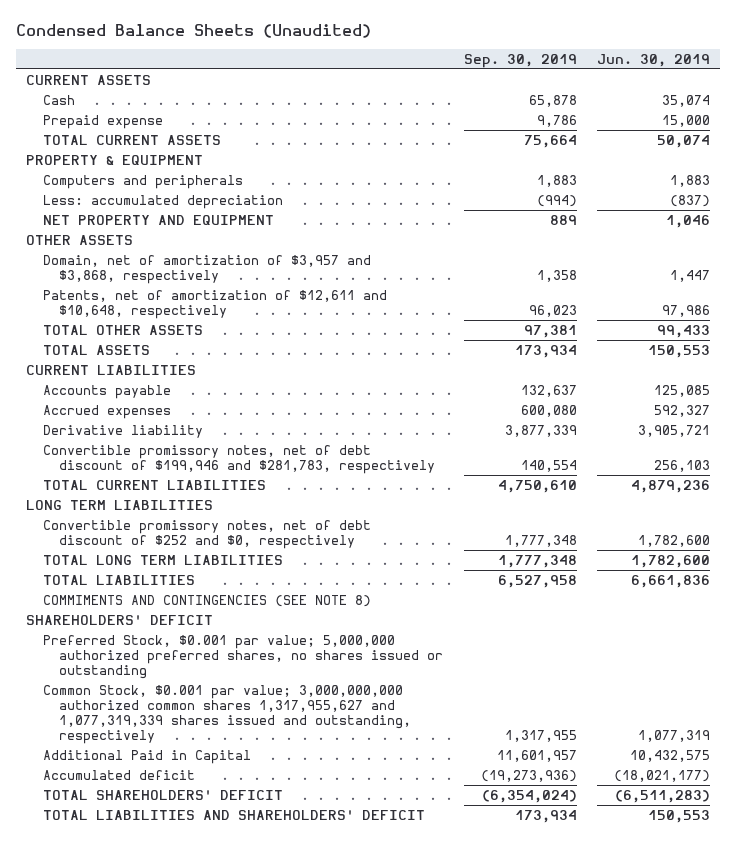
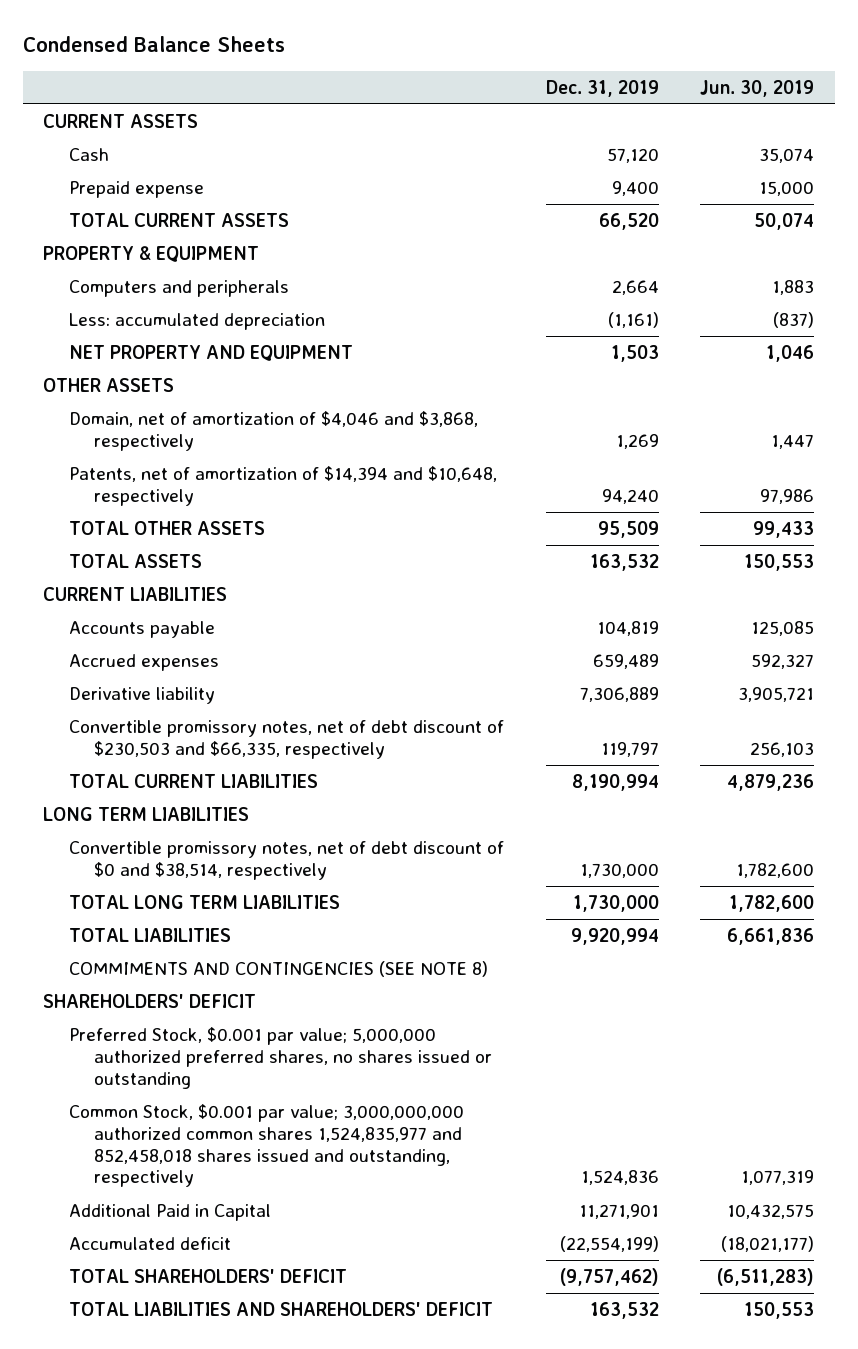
[15,24,371,39] Condensed Balance Sheets (Unaudited) -> [22,36,285,53] Condensed Balance Sheets
[463,53,577,68] Sep. 30, 2019 -> none
none -> [545,79,659,97] Dec. 31, 2019
[42,254,371,285] Domain, net of amortization of $3,957 and $3,868, respectively -> [68,410,478,451] Domain, net of amortization of $4,046 and $3,868, respectively
[42,289,387,320] Patents, net of amortization of $12,611 and $10,648, respectively -> [68,465,497,506] Patents, net of amortization of $14,394 and $10,648, respectively
[42,444,436,475] Convertible promissory notes, net of debt discount of $199,946 and $281,783, respectively -> [68,719,504,759] Convertible promissory notes, net of debt discount of $230,503 and $66,335, respectively
[42,519,371,550] Convertible promissory notes, net of debt discount of $252 and $0, respectively -> [68,840,504,880] Convertible promissory notes, net of debt discount of $0 and $38,514, respectively
[42,684,412,745] Common Stock, $0.001 par value; 3,000,000,000 authorized common shares 1,317,955,627 and 1,077,319,339 shares issued and outstanding, respectively -> [68,1103,464,1188] Common Stock, $0.001 par value; 3,000,000,000 authorized common shares 1,524,835,977 and 852,458,018 shares issued and outstanding, respectively

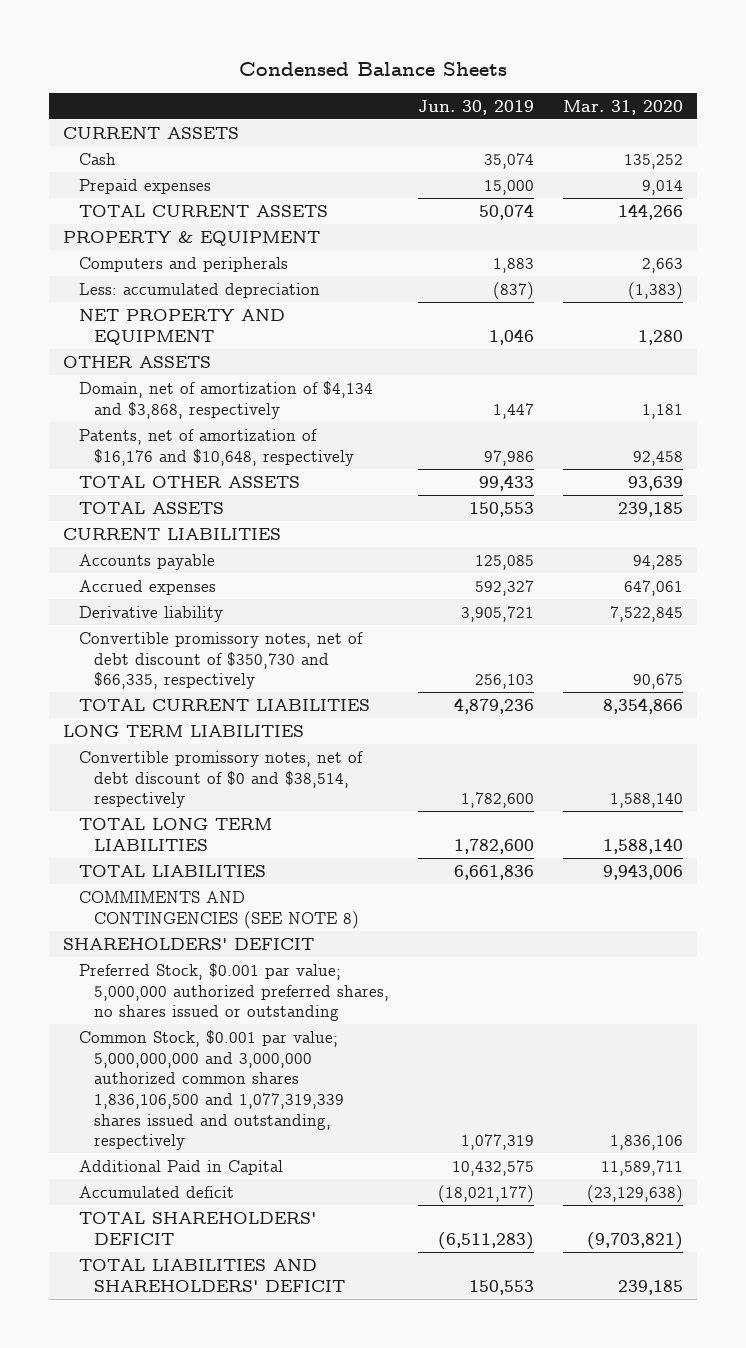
[545,79,659,97] Dec. 31, 2019 -> none
none -> [562,99,683,115] Mar. 31, 2020
[68,180,204,198] Prepaid expense -> [78,178,211,194] Prepaid expenses
[68,410,478,451] Domain, net of amortization of $4,046 and $3,868, respectively -> [78,380,373,419] Domain, net of amortization of $4,134 and $3,868, respectively
[68,465,497,506] Patents, net of amortization of $14,394 and $10,648, respectively -> [78,428,354,466] Patents, net of amortization of $16,176 and $10,648, respectively
[68,719,504,759] Convertible promissory notes, net of debt discount of $230,503 and $66,335, respectively -> [78,631,363,690] Convertible promissory notes, net of debt discount of $350,730 and $66,335, respectively
[68,1103,464,1188] Common Stock, $0.001 par value; 3,000,000,000 authorized common shares 1,524,835,977 and 852,458,018 shares issued and outstanding, respectively -> [78,1029,344,1151] Common Stock, $0.001 par value; 5,000,000,000 and 3,000,000 authorized common shares 1,836,106,500 and 1,077,319,339 shares issued and outstanding, respectively

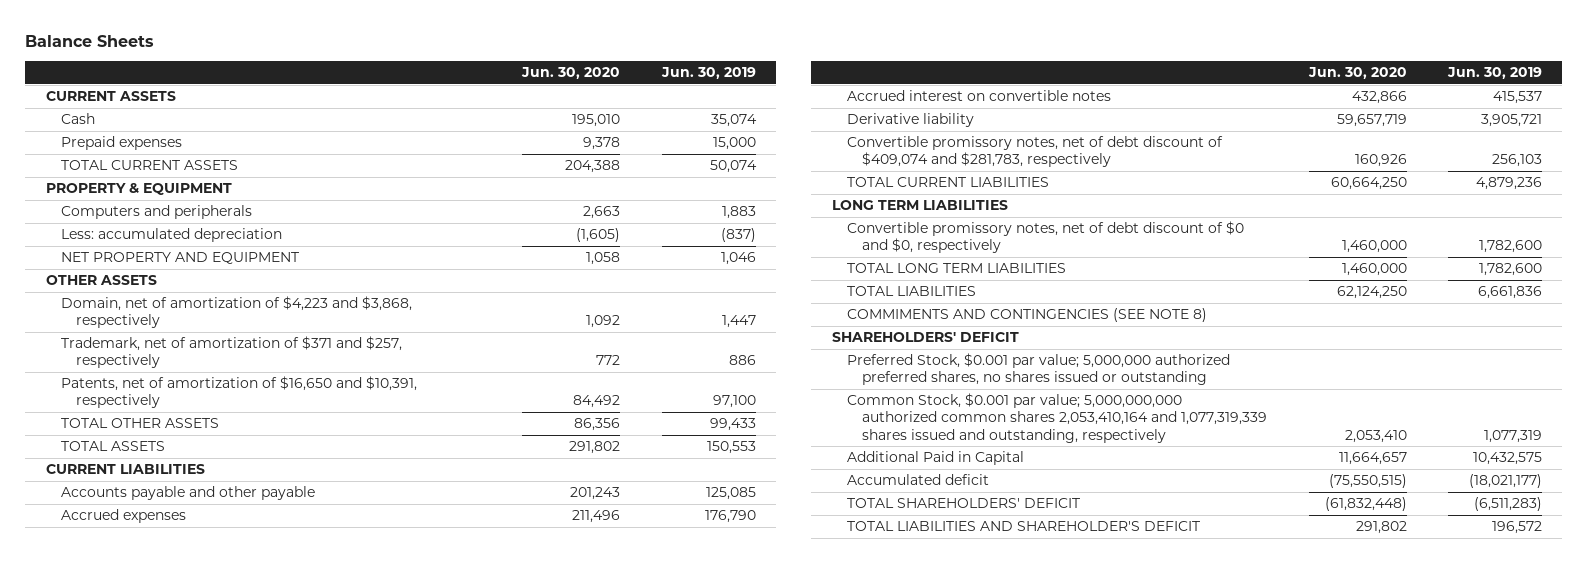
[238,61,507,76] Condensed Balance Sheets -> [25,35,155,48] Balance Sheets
[562,99,683,115] Mar. 31, 2020 -> none
none -> [521,67,621,80] Jun. 30, 2020
[78,380,373,419] Domain, net of amortization of $4,134 and $3,868, respectively -> [61,296,413,329] Domain, net of amortization of $4,223 and $3,868, respectively
none -> [61,336,403,369] Trademark, net of amortization of $371 and $257, respectively
[78,428,354,466] Patents, net of amortization of $16,176 and $10,648, respectively -> [61,376,418,409] Patents, net of amortization of $16,650 and $10,391, respectively
[483,449,534,466] 97,986 -> [712,395,756,409] 97,100
[78,553,215,570] Accounts payable -> [61,486,316,501] Accounts payable and other payable
[474,579,534,596] 592,327 -> [704,510,756,524] 176,790
none -> [847,90,1112,102] Accrued interest on convertible notes
[78,631,363,690] Convertible promissory notes, net of debt discount of $350,730 and $66,335, respectively -> [847,136,1224,168] Convertible promissory notes, net of debt discount of $409,074 and $281,783, respectively
[78,750,363,809] Convertible promissory notes, net of debt discount of $0 and $38,514, respectively -> [847,221,1245,254] Convertible promissory notes, net of debt discount of $0 and $0, respectively
[78,1029,344,1151] Common Stock, $0.001 par value; 5,000,000,000 and 3,000,000 authorized common shares 1,836,106,500 and 1,077,319,339 shares issued and outstanding, respectively -> [847,393,1268,443] Common Stock, $0.001 par value; 5,000,000,000 authorized common shares 2,053,410,164 and 1,077,319,339 shares issued and outstanding, respectively
[78,1258,345,1292] TOTAL LIABILITIES AND SHAREHOLDERS' DEFICIT -> [847,521,1201,532] TOTAL LIABILITIES AND SHAREHOLDER'S DEFICIT
[468,1279,534,1295] 150,553 -> [1491,521,1542,535] 196,572

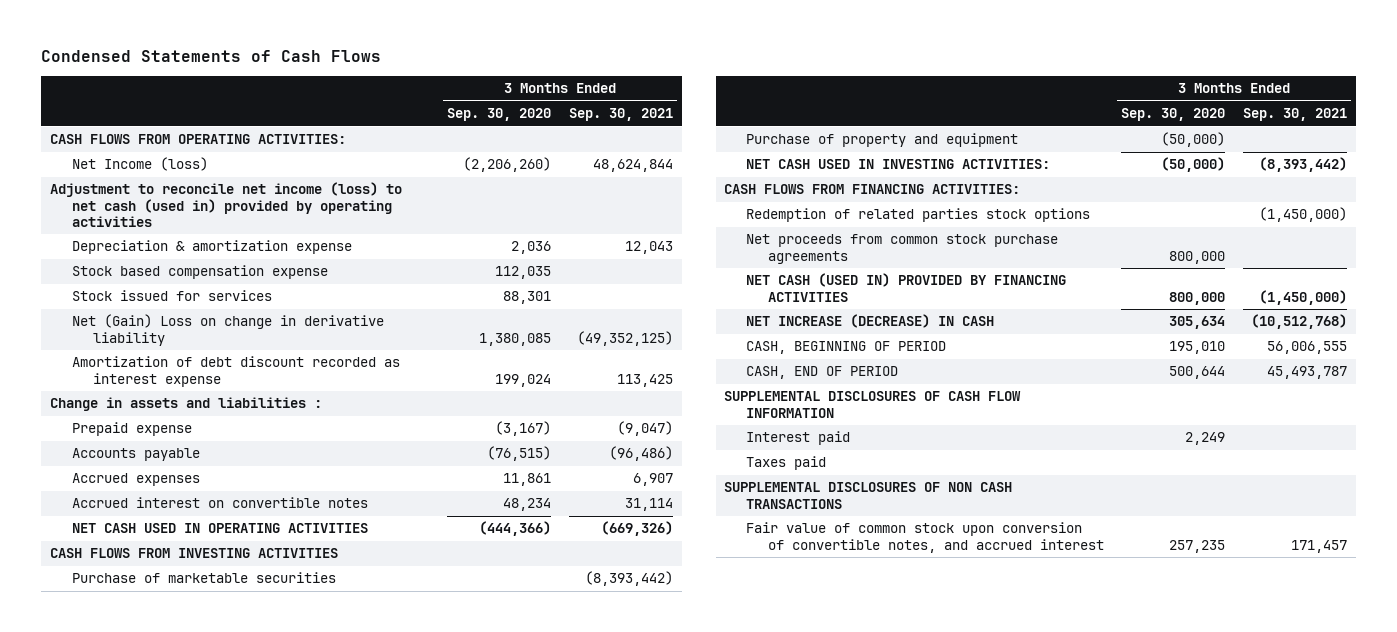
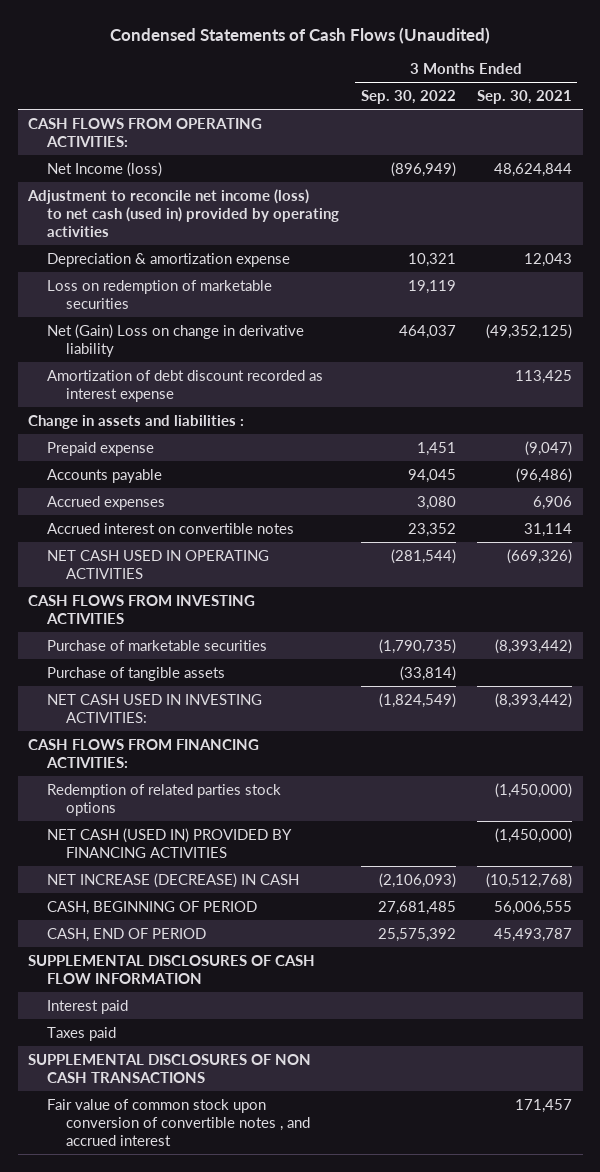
[41,50,382,63] Condensed Statements of Cash Flows -> [110,26,491,44] Condensed Statements of Cash Flows (Unaudited)
[447,108,552,122] Sep. 30, 2020 -> none
none -> [360,90,456,105] Sep. 30, 2022
[71,290,272,302] Stock issued for services -> none
[71,265,328,280] Stock based compensation expense -> [47,279,273,309] Loss on redemption of marketable securities
[632,473,673,487] 6,907 -> [532,495,572,510] 6,906
[746,133,1019,148] Purchase of property and equipment -> [47,666,226,681] Purchase of tangible assets
[746,234,1059,264] Net proceeds from common stock purchase agreements -> none
[746,522,1104,553] Fair value of common stock upon conversion of convertible notes, and accrued interest -> [47,1098,311,1146] Fair value of common stock upon conversion of convertible notes , and accrued interest

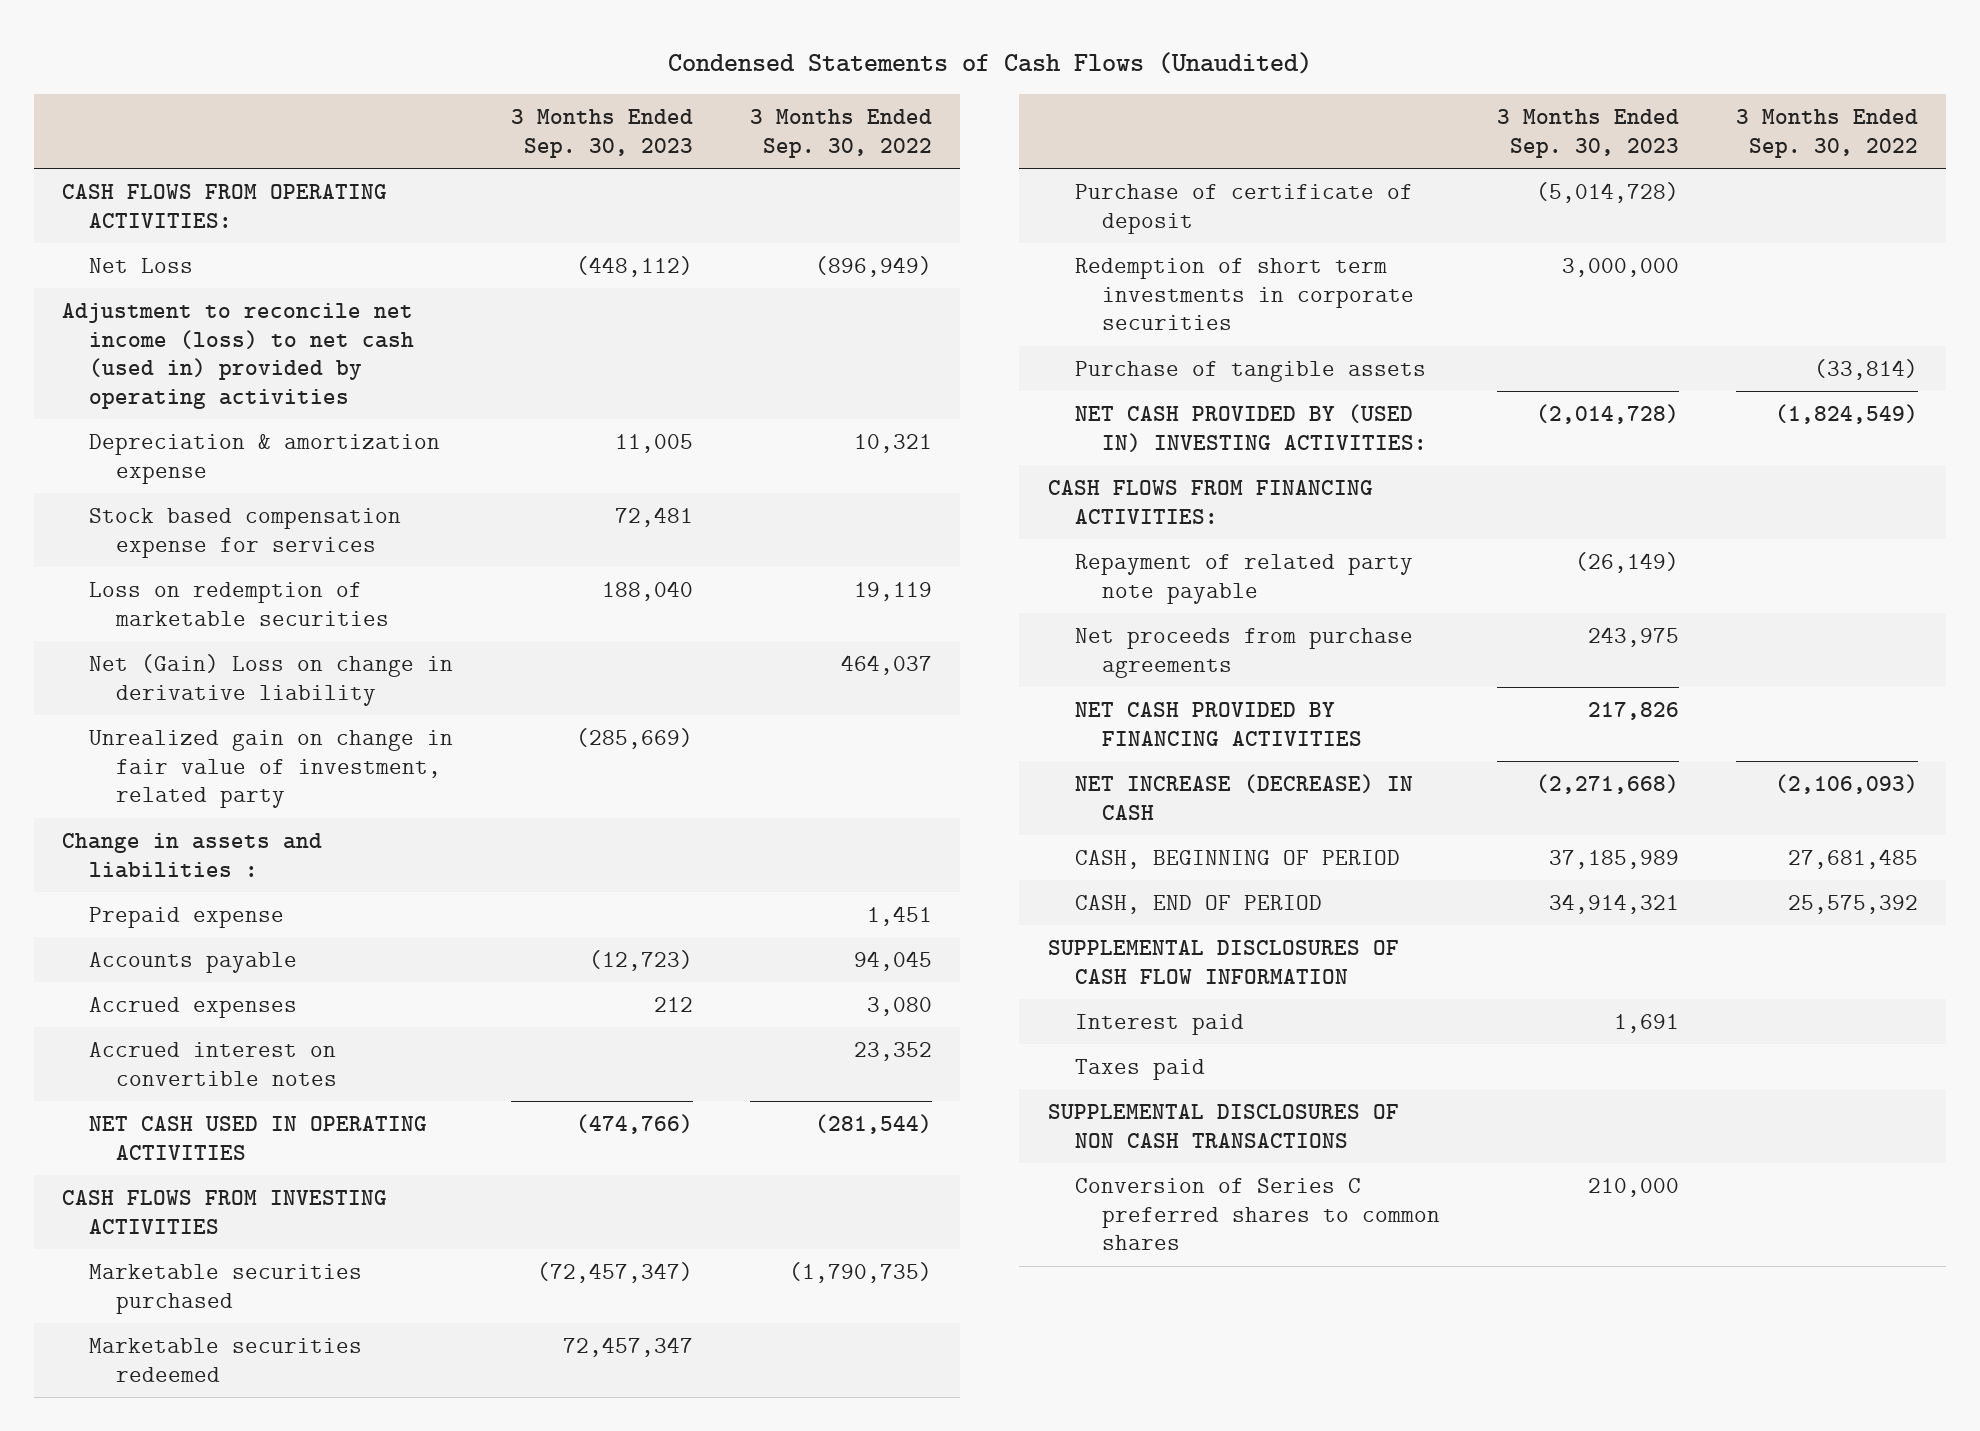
[476,90,572,105] Sep. 30, 2021 -> none
none -> [511,108,694,158] 3 Months Ended Sep. 30, 2023
[47,161,163,177] Net Income (loss) -> [89,257,194,273] Net Loss
none -> [89,507,402,558] Stock based compensation expense for services
[47,369,324,402] Amortization of debt discount recorded as interest expense -> none
none -> [89,729,454,809] Unrealized gain on change in fair value of investment, related party
[47,639,268,651] Purchase of marketable securities -> [89,1263,363,1314] Marketable securities purchased
none -> [89,1337,363,1382] Marketable securities redeemed
none -> [1074,183,1413,234] Purchase of certificate of deposit
none -> [1074,257,1414,331] Redemption of short term investments in corporate securities
[47,693,263,723] NET CASH USED IN INVESTING ACTIVITIES: -> [1074,403,1427,452] NET CASH PROVIDED BY (USED IN) INVESTING ACTIVITIES:
[47,783,282,816] Redemption of related parties stock options -> none
none -> [1074,553,1413,604] Repayment of related party note payable
none -> [1074,627,1413,678] Net proceeds from purchase agreements
[47,827,293,858] NET CASH (USED IN) PROVIDED BY FINANCING ACTIVITIES -> [1074,701,1362,746] NET CASH PROVIDED BY FINANCING ACTIVITIES
[47,1098,311,1146] Fair value of common stock upon conversion of convertible notes , and accrued interest -> none
none -> [1074,1177,1440,1251] Conversion of Series C preferred shares to common shares

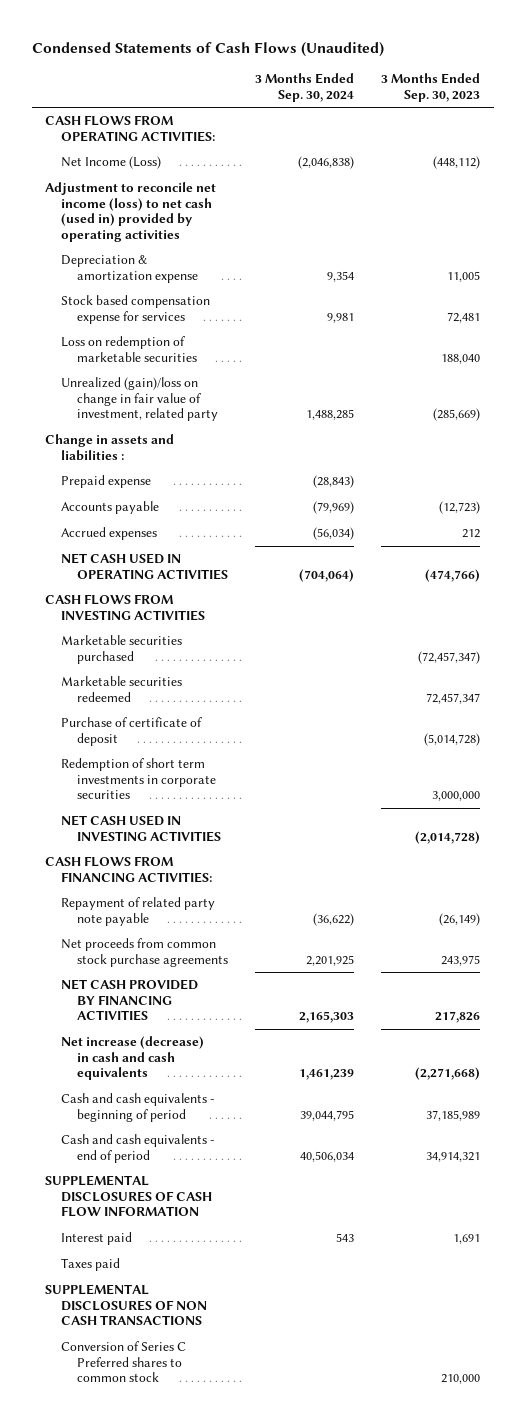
[749,108,932,158] 3 Months Ended Sep. 30, 2022 -> none
none -> [255,73,355,102] 3 Months Ended Sep. 30, 2024
[89,257,194,273] Net Loss -> [61,156,162,170] Net Income (Loss)
[89,653,454,706] Net (Gain) Loss on change in derivative liability -> none
[89,729,454,809] Unrealized gain on change in fair value of investment, related party -> [61,377,219,422] Unrealized (gain)/loss on change in fair value of investment, related party
[89,1041,338,1086] Accrued interest on convertible notes -> none
[1074,360,1426,382] Purchase of tangible assets -> none
[1074,403,1427,452] NET CASH PROVIDED BY (USED IN) INVESTING ACTIVITIES: -> [61,815,222,842] NET CASH USED IN INVESTING ACTIVITIES
[1074,627,1413,678] Net proceeds from purchase agreements -> [61,938,229,967] Net proceeds from common stock purchase agreements
[1074,773,1413,820] NET INCREASE (DECREASE) IN CASH -> [61,1036,205,1081] Net increase (decrease) in cash and cash equivalents
[1074,849,1400,869] CASH, BEGINNING OF PERIOD -> [61,1093,216,1122] Cash and cash equivalents - beginning of period
[1074,894,1322,914] CASH, END OF PERIOD -> [61,1134,216,1163] Cash and cash equivalents - end of period
[1074,1177,1440,1251] Conversion of Series C preferred shares to common shares -> [61,1341,187,1383] Conversion of Series C Preferred shares to common stock

